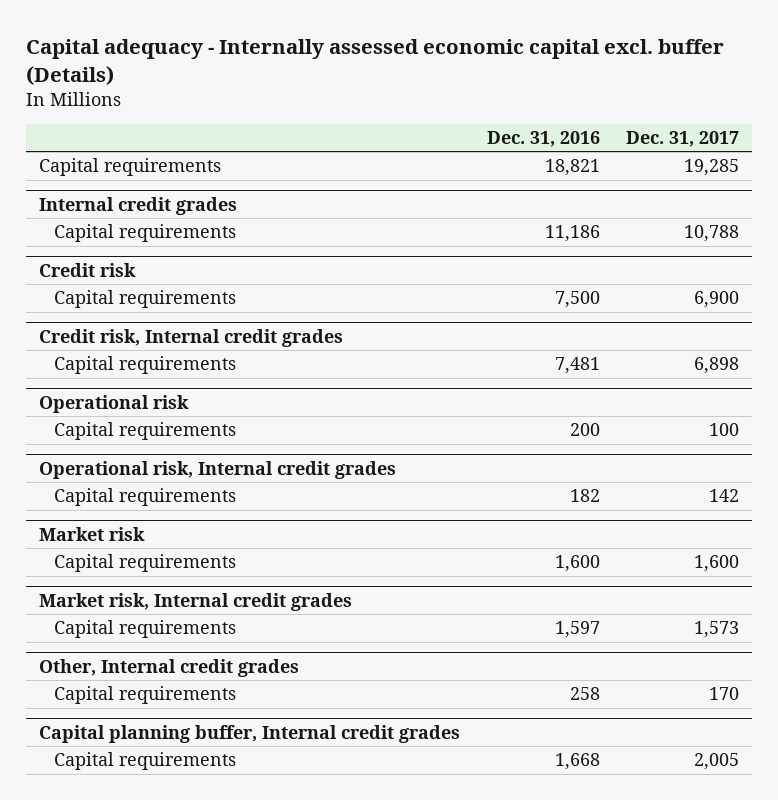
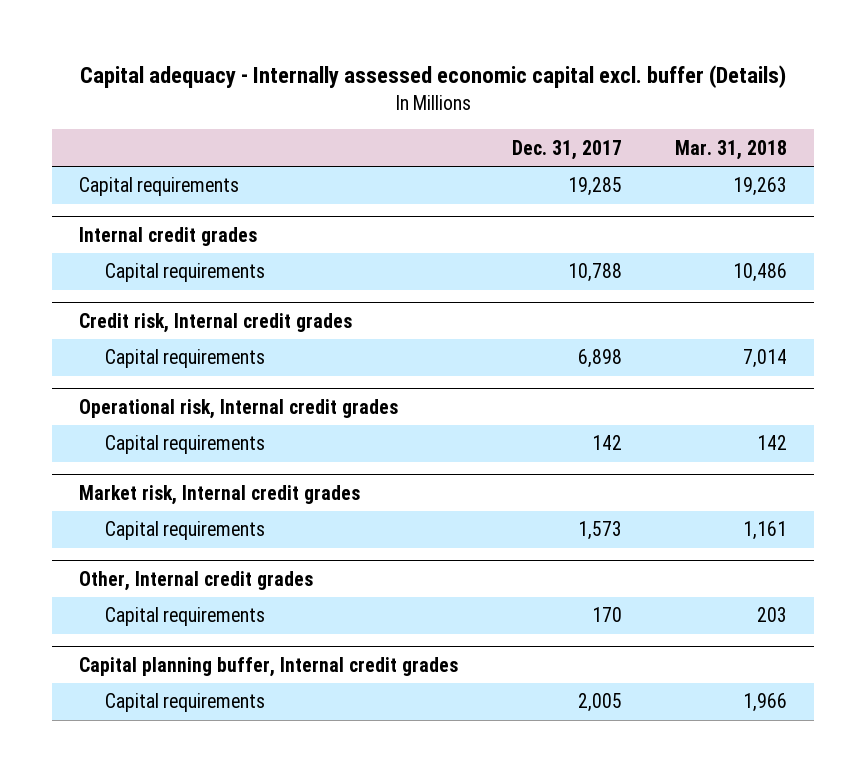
[486,130,600,147] Dec. 31, 2016 -> none
none -> [675,139,788,160] Mar. 31, 2018
[39,262,137,277] Credit risk -> none
[54,290,237,309] Capital requirements -> none
[39,394,190,413] Operational risk -> none
[54,422,237,441] Capital requirements -> none
[39,526,146,541] Market risk -> none
[54,554,237,573] Capital requirements -> none

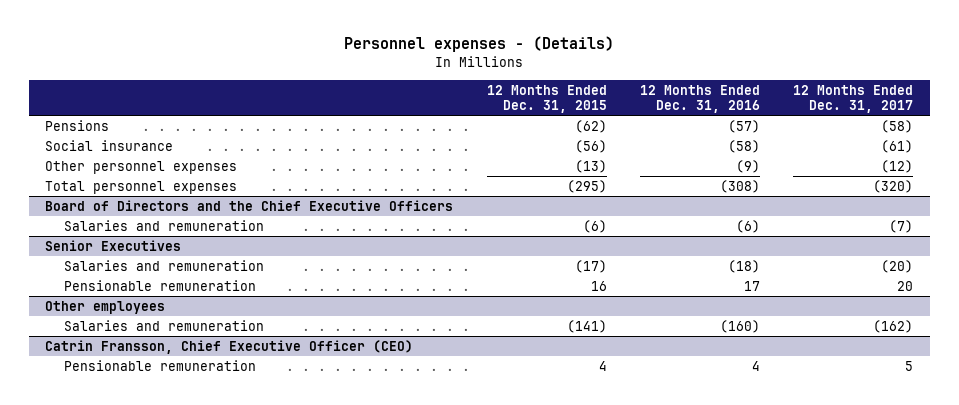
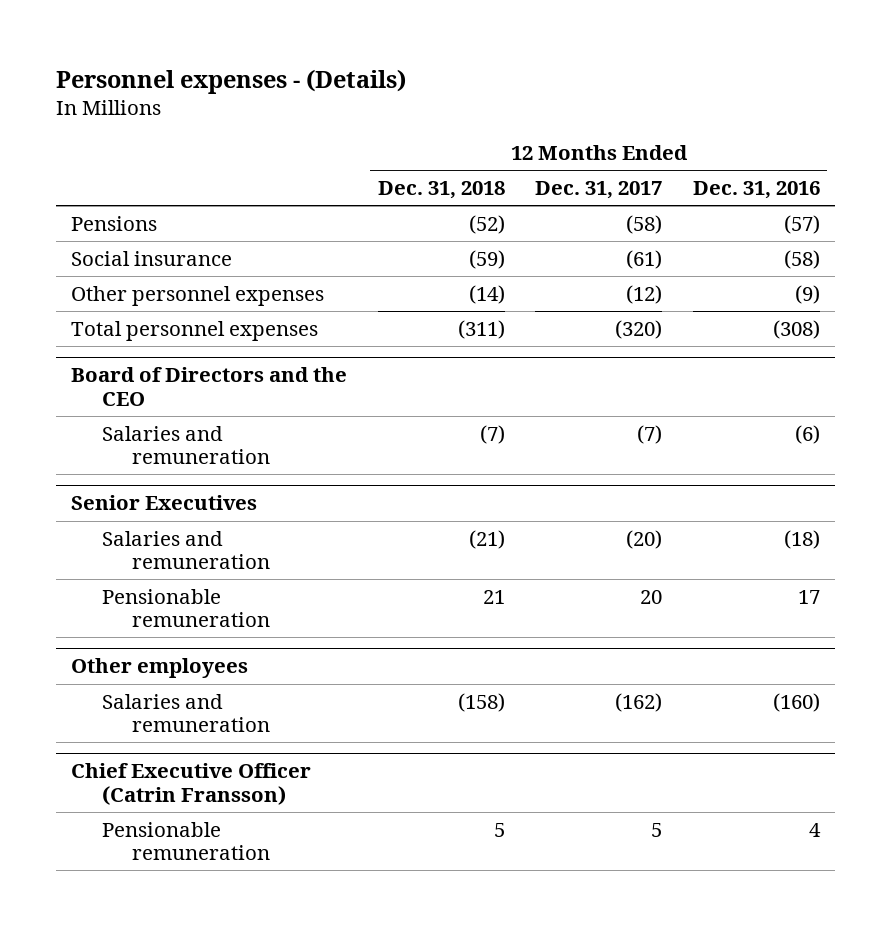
[486,84,607,113] 12 Months Ended Dec. 31, 2015 -> none
none -> [377,181,505,200] Dec. 31, 2018
[45,199,454,211] Board of Directors and the Chief Executive Officers -> [71,367,348,407] Board of Directors and the CEO
[45,339,414,354] Catrin Fransson, Chief Executive Officer (CEO) -> [71,763,312,806] Chief Executive Officer (Catrin Fransson)

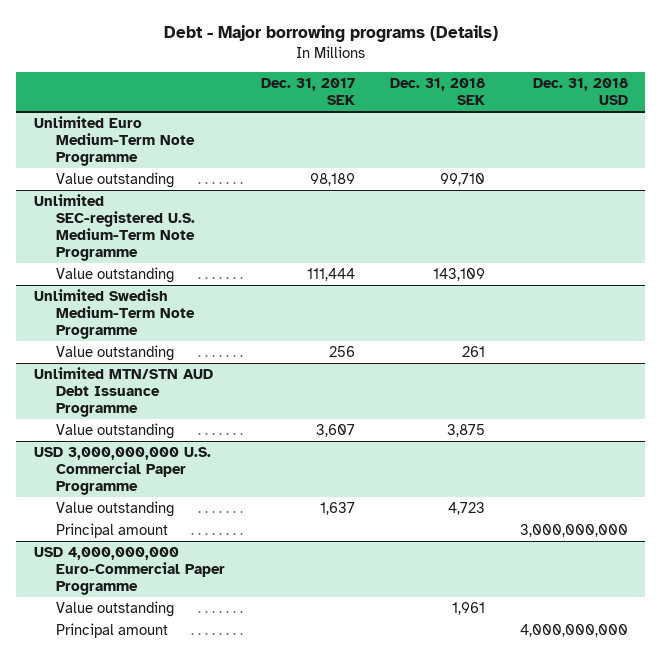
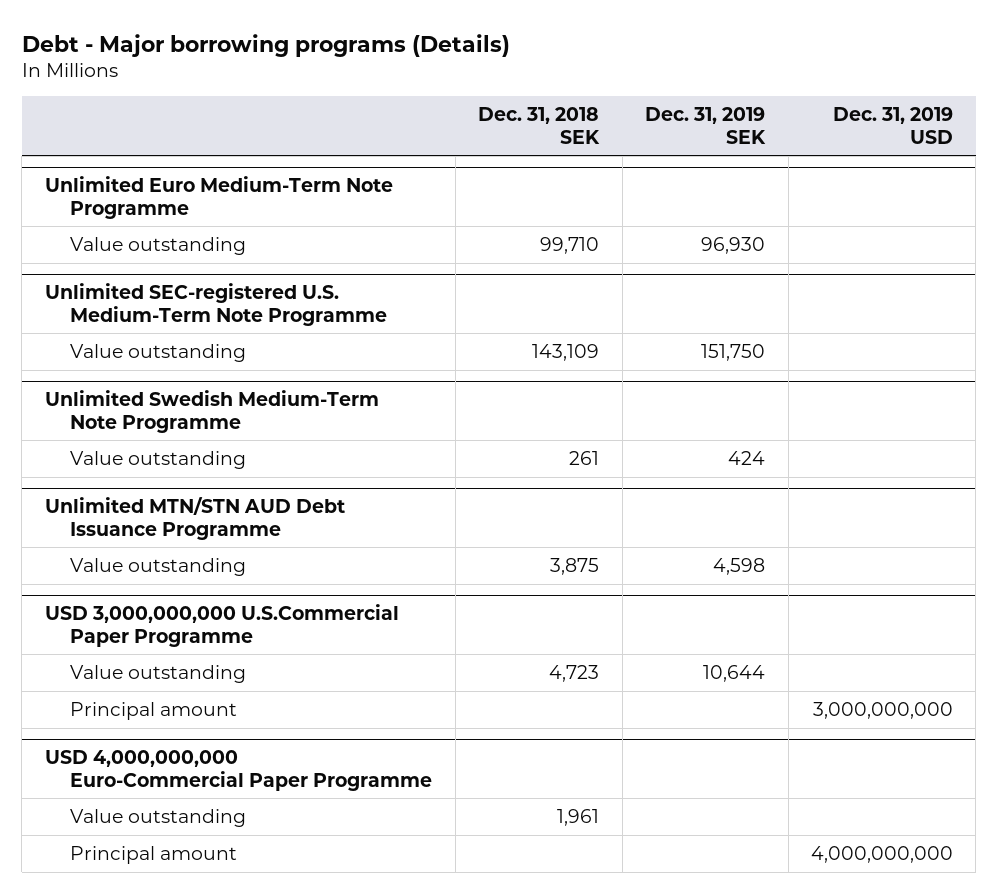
[260,77,355,106] Dec. 31, 2017 SEK -> none
[532,77,628,106] Dec. 31, 2018 USD -> none
none -> [645,107,767,144] Dec. 31, 2019 SEK
none -> [832,107,953,144] Dec. 31, 2019 USD
[33,446,211,496] USD 3,000,000,000 U.S. Commercial Paper Programme -> [44,604,399,647] USD 3,000,000,000 U.S.Commercial Paper Programme

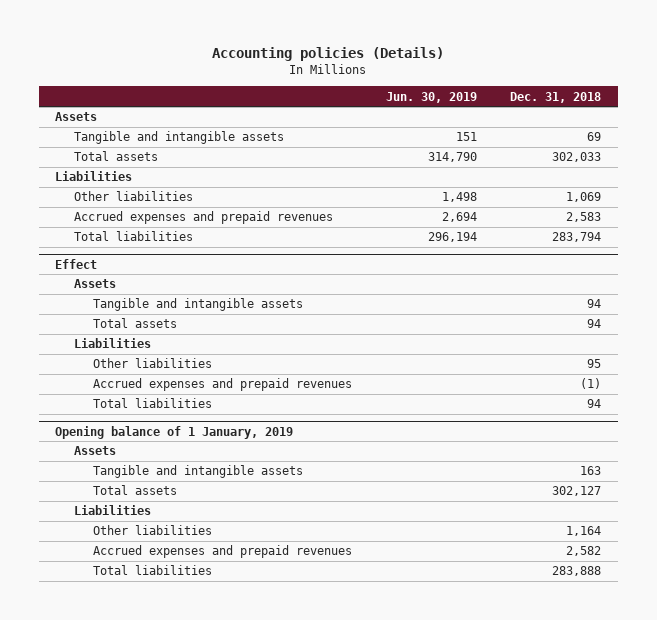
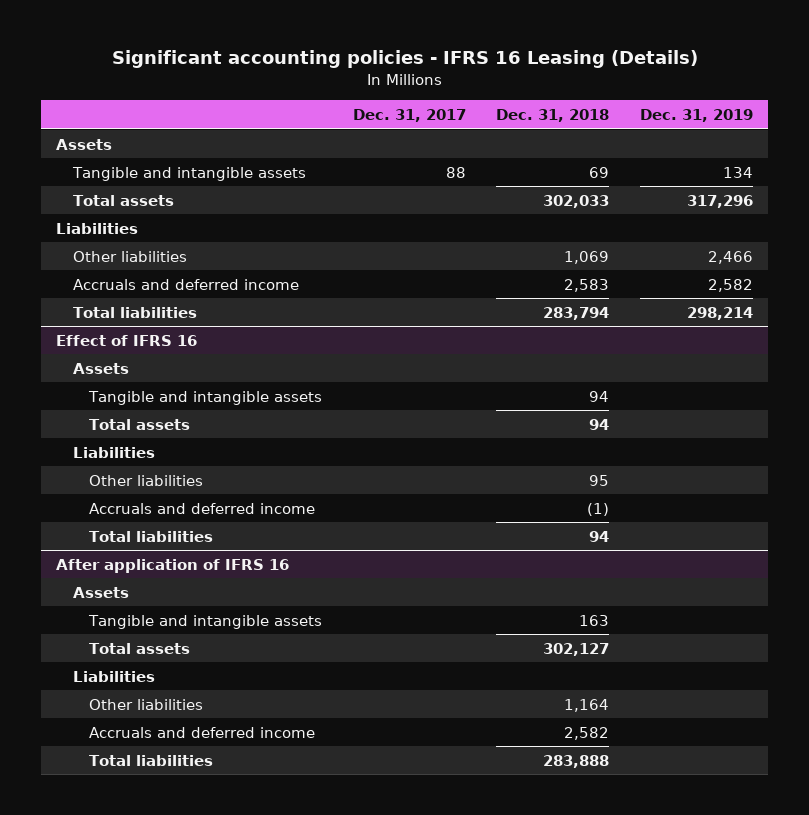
[212,46,445,61] Accounting policies (Details) -> [111,50,698,69] Significant accounting policies - IFRS 16 Leasing (Details)
[385,91,477,103] Jun. 30, 2019 -> none
none -> [352,108,466,122] Dec. 31, 2017
none -> [639,108,753,122] Dec. 31, 2019
[74,211,334,225] Accrued expenses and prepaid revenues -> [72,278,299,290] Accruals and deferred income
[55,258,98,269] Effect -> [56,334,198,346] Effect of IFRS 16
[92,378,352,392] Accrued expenses and prepaid revenues -> [89,502,316,514] Accruals and deferred income
[55,425,294,439] Opening balance of 1 January, 2019 -> [56,558,290,573] After application of IFRS 16
[92,545,352,559] Accrued expenses and prepaid revenues -> [89,726,316,738] Accruals and deferred income

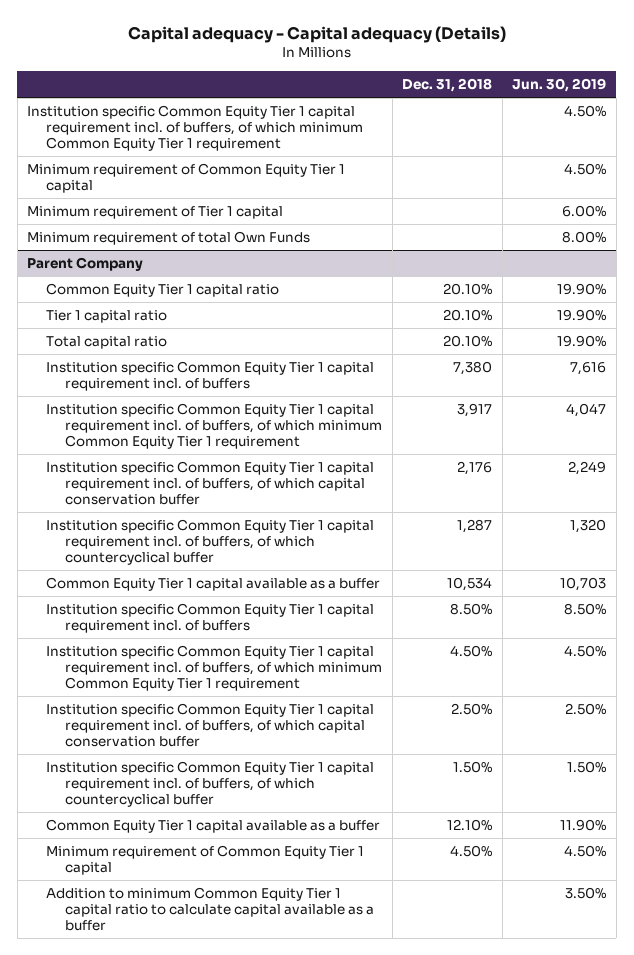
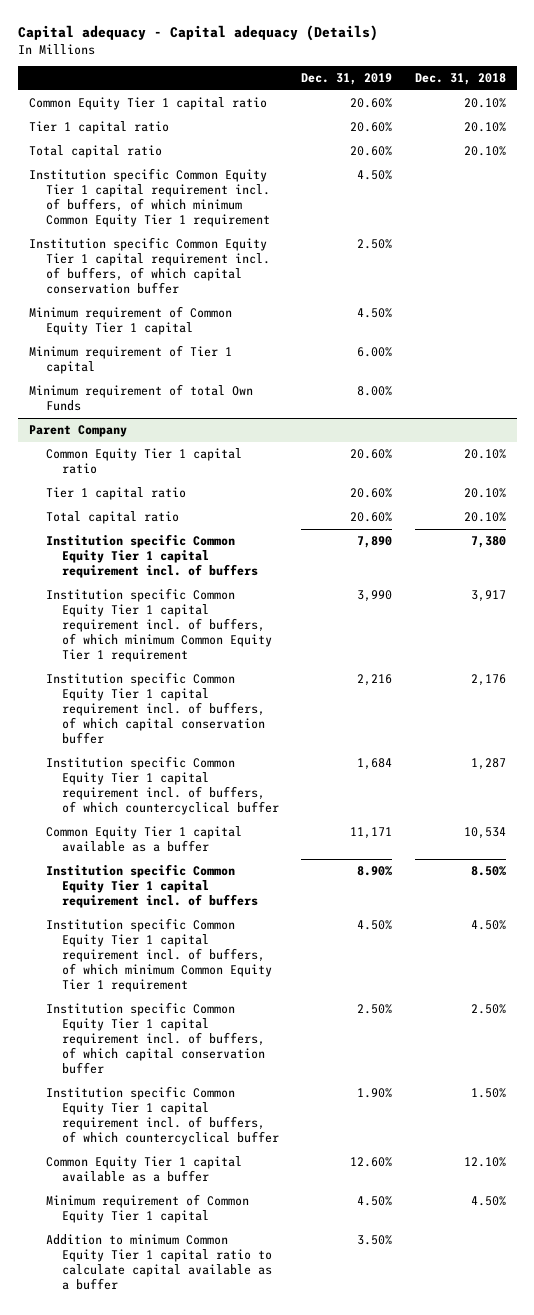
[512,77,607,92] Jun. 30, 2019 -> none
none -> [301,73,393,86] Dec. 31, 2019
none -> [28,97,267,111] Common Equity Tier 1 capital ratio
none -> [28,121,169,135] Tier 1 capital ratio
none -> [28,145,162,159] Total capital ratio
none -> [28,237,270,295] Institution specific Common Equity Tier 1 capital requirement incl. of buffers, of which capital conservation buffer

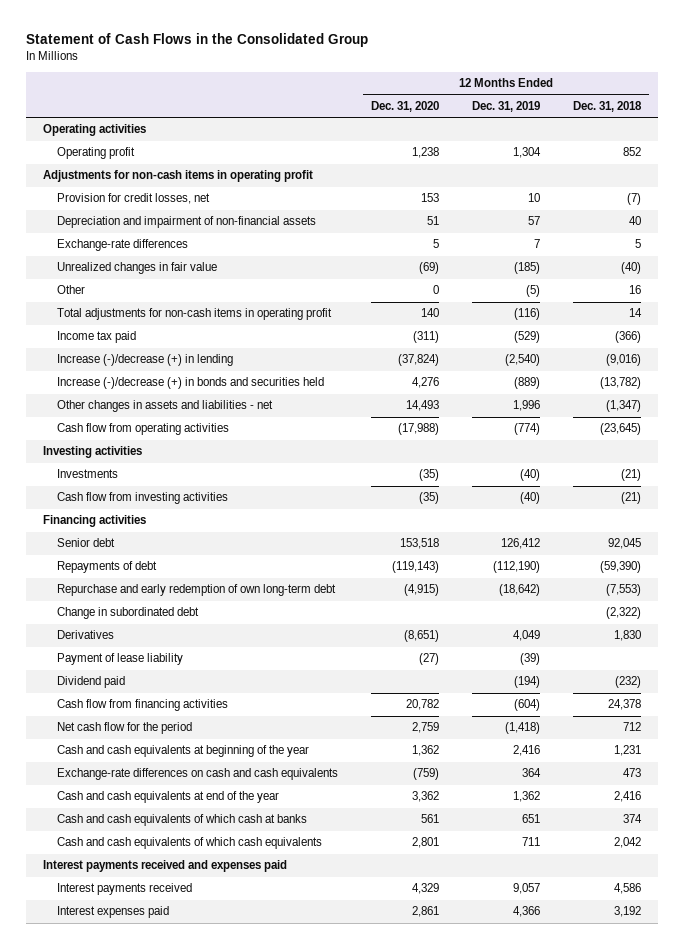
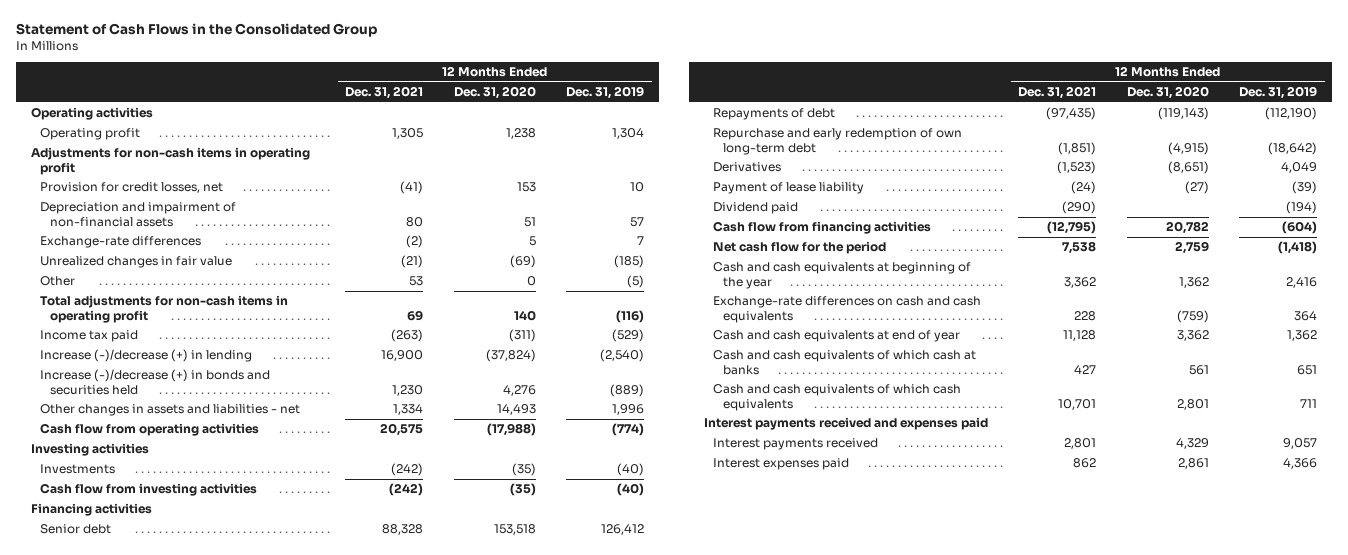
[573,100,643,112] Dec. 31, 2018 -> none
none -> [345,86,424,100] Dec. 31, 2021
[56,607,199,620] Change in subordinated debt -> none
[56,791,279,804] Cash and cash equivalents at end of the year -> [713,330,961,343] Cash and cash equivalents at end of year

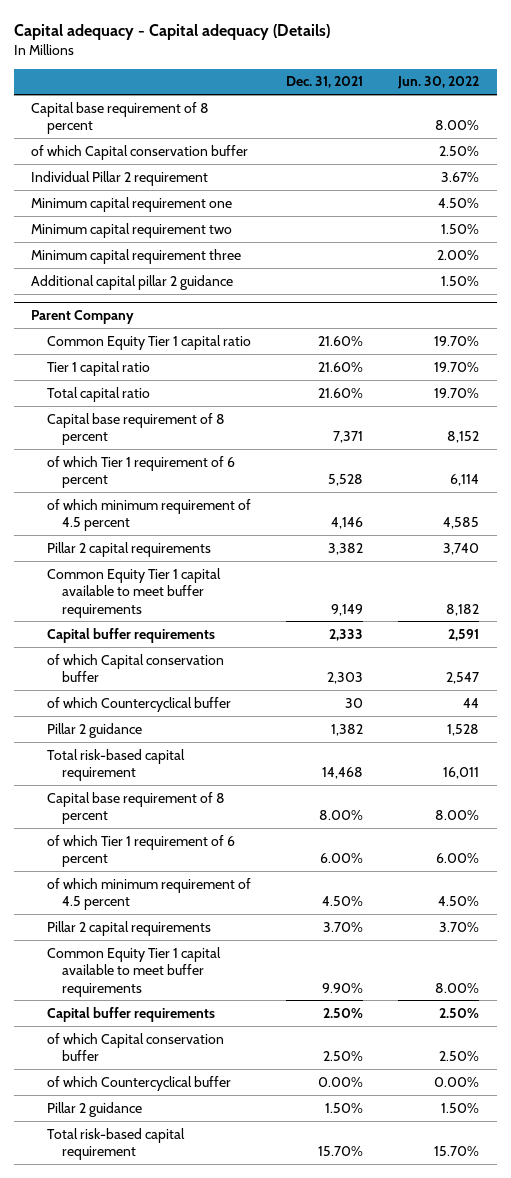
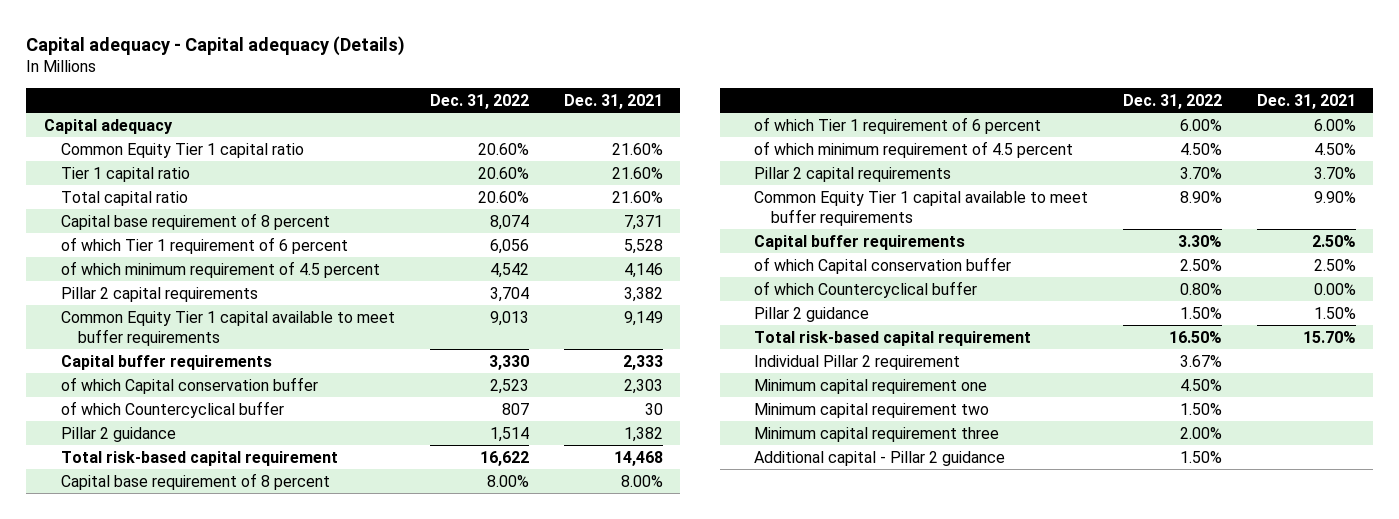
[397,76,480,90] Jun. 30, 2022 -> none
none -> [429,93,529,109] Dec. 31, 2022
[31,101,210,135] Capital base requirement of 8 percent -> none
[31,144,249,160] of which Capital conservation buffer -> none
[31,274,234,290] Additional capital pillar 2 guidance -> none
[31,310,135,325] Parent Company -> none
none -> [43,118,173,134] Capital adequacy
[31,170,209,186] Individual Pillar 2 requirement -> [754,354,961,370] Individual Pillar 2 requirement
[31,196,233,212] Minimum capital requirement one -> [754,378,988,394] Minimum capital requirement one
[31,222,233,238] Minimum capital requirement two -> [754,402,990,418] Minimum capital requirement two
[31,248,242,264] Minimum capital requirement three -> [754,426,1000,442] Minimum capital requirement three
none -> [754,450,1006,466] Additional capital - Pillar 2 guidance

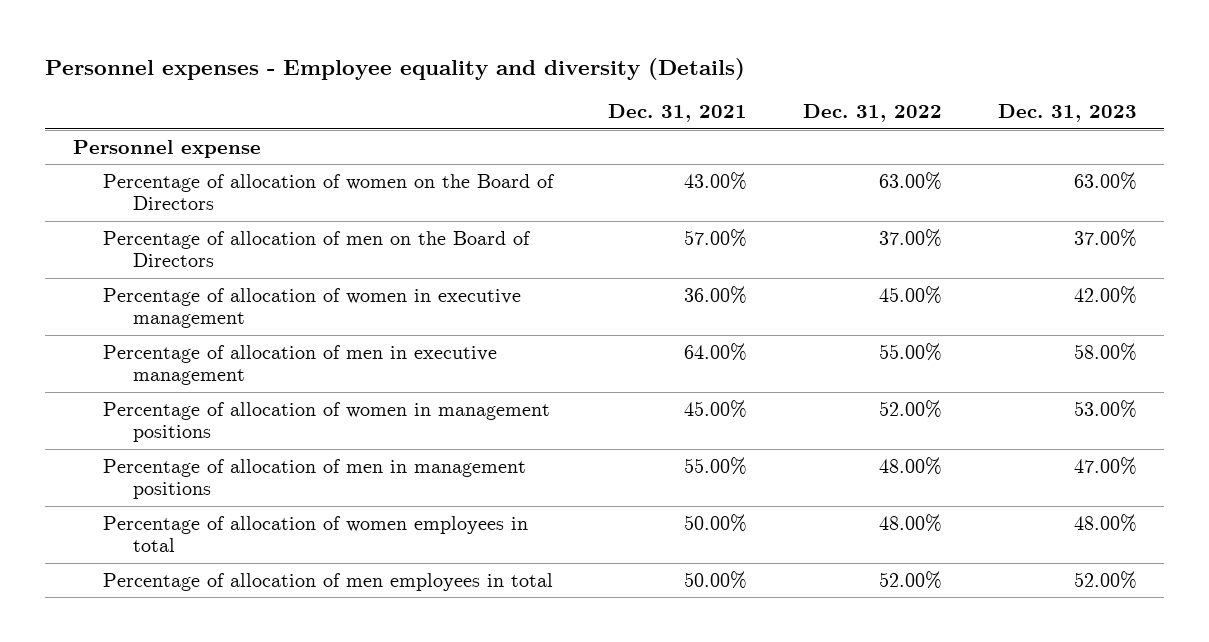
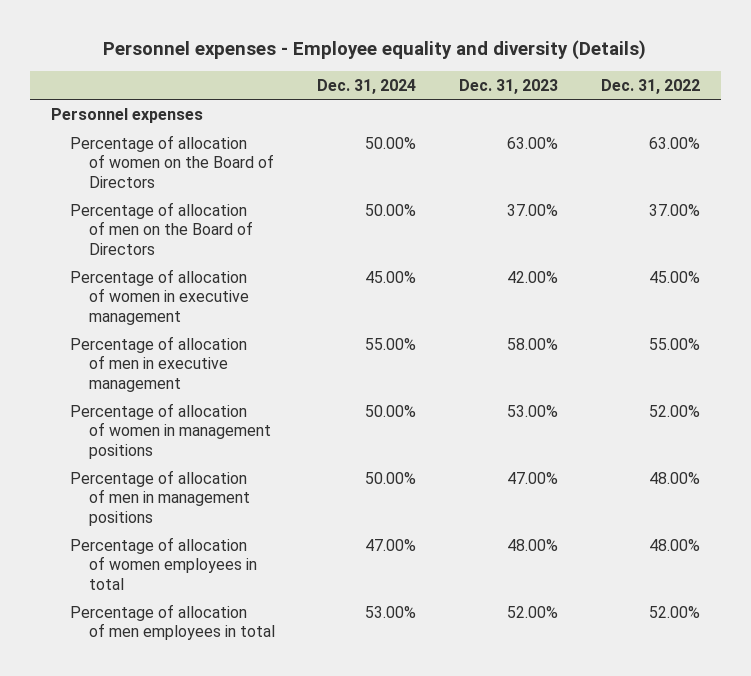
[608,104,748,123] Dec. 31, 2021 -> none
none -> [317,78,417,94] Dec. 31, 2024
[72,139,261,158] Personnel expense -> [50,107,203,123] Personnel expenses

